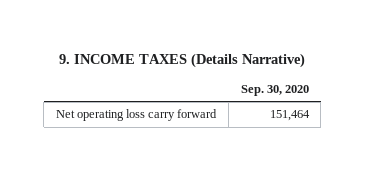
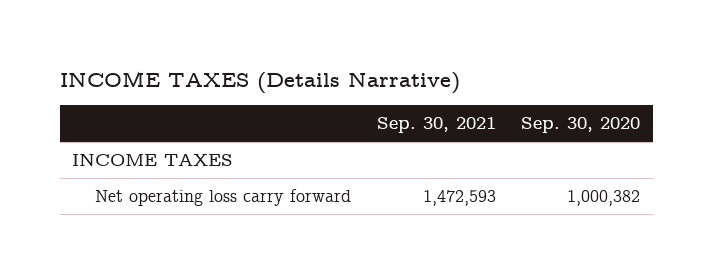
[59,52,306,68] 9. INCOME TAXES (Details Narrative) -> [59,71,460,95] INCOME TAXES (Details Narrative)
none -> [376,117,496,134] Sep. 30, 2021
none -> [72,153,234,167] INCOME TAXES
[269,110,310,122] 151,464 -> [567,190,641,207] 1,000,382

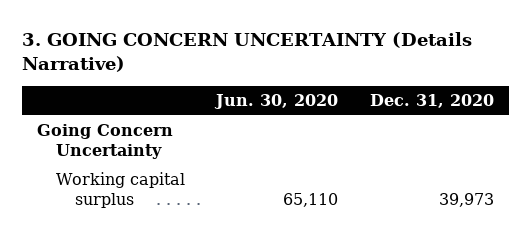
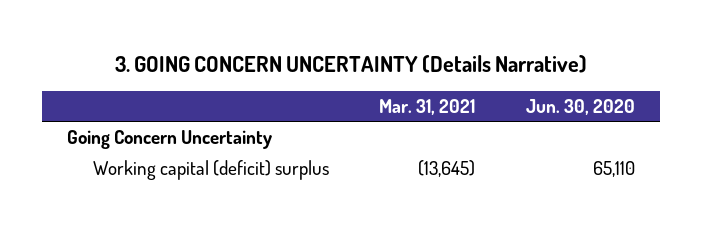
[369,94,494,109] Dec. 31, 2020 -> none
none -> [379,99,476,116] Mar. 31, 2021
[56,172,186,208] Working capital surplus -> [92,160,329,181] Working capital (deficit) surplus

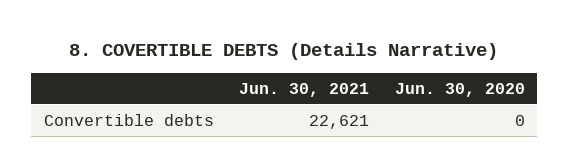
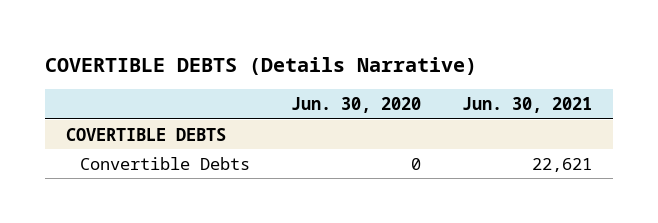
[69,43,499,61] 8. COVERTIBLE DEBTS (Details Narrative) -> [45,56,478,75] COVERTIBLE DEBTS (Details Narrative)
none -> [65,127,226,141] COVERTIBLE DEBTS
[43,113,214,126] Convertible debts -> [80,156,251,170] Convertible Debts

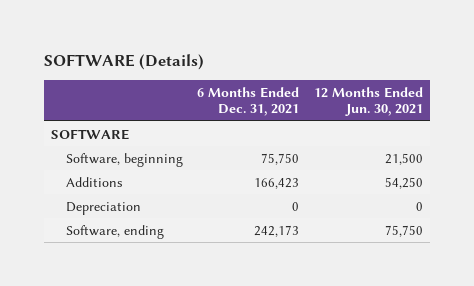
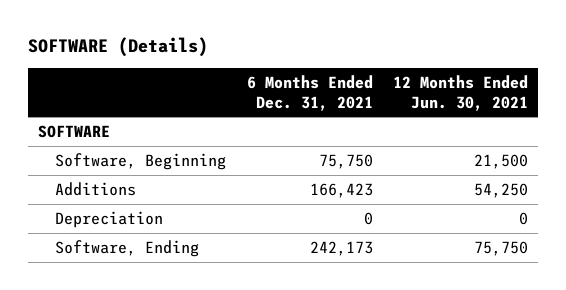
[65,152,183,167] Software, beginning -> [55,152,227,170] Software, Beginning
[65,224,164,239] Software, ending -> [55,239,200,257] Software, Ending

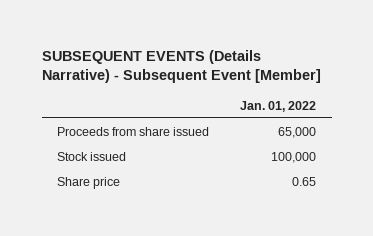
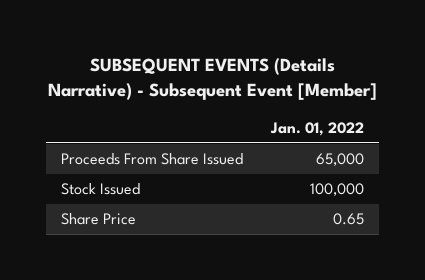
[57,126,210,136] Proceeds from share issued -> [60,153,243,166] Proceeds From Share Issued
[57,151,127,161] Stock issued -> [60,183,140,196] Stock Issued
[57,176,121,189] Share price -> [60,213,136,226] Share Price

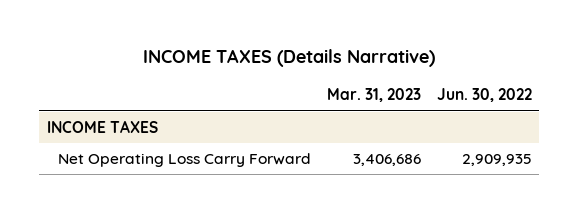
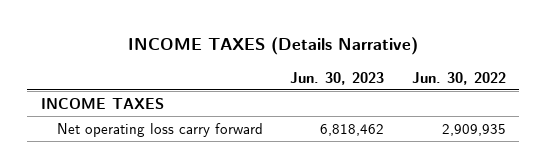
[326,88,421,103] Mar. 31, 2023 -> none
none -> [290,71,385,85] Jun. 30, 2023
[58,153,312,168] Net Operating Loss Carry Forward -> [56,122,263,137] Net operating loss carry forward

